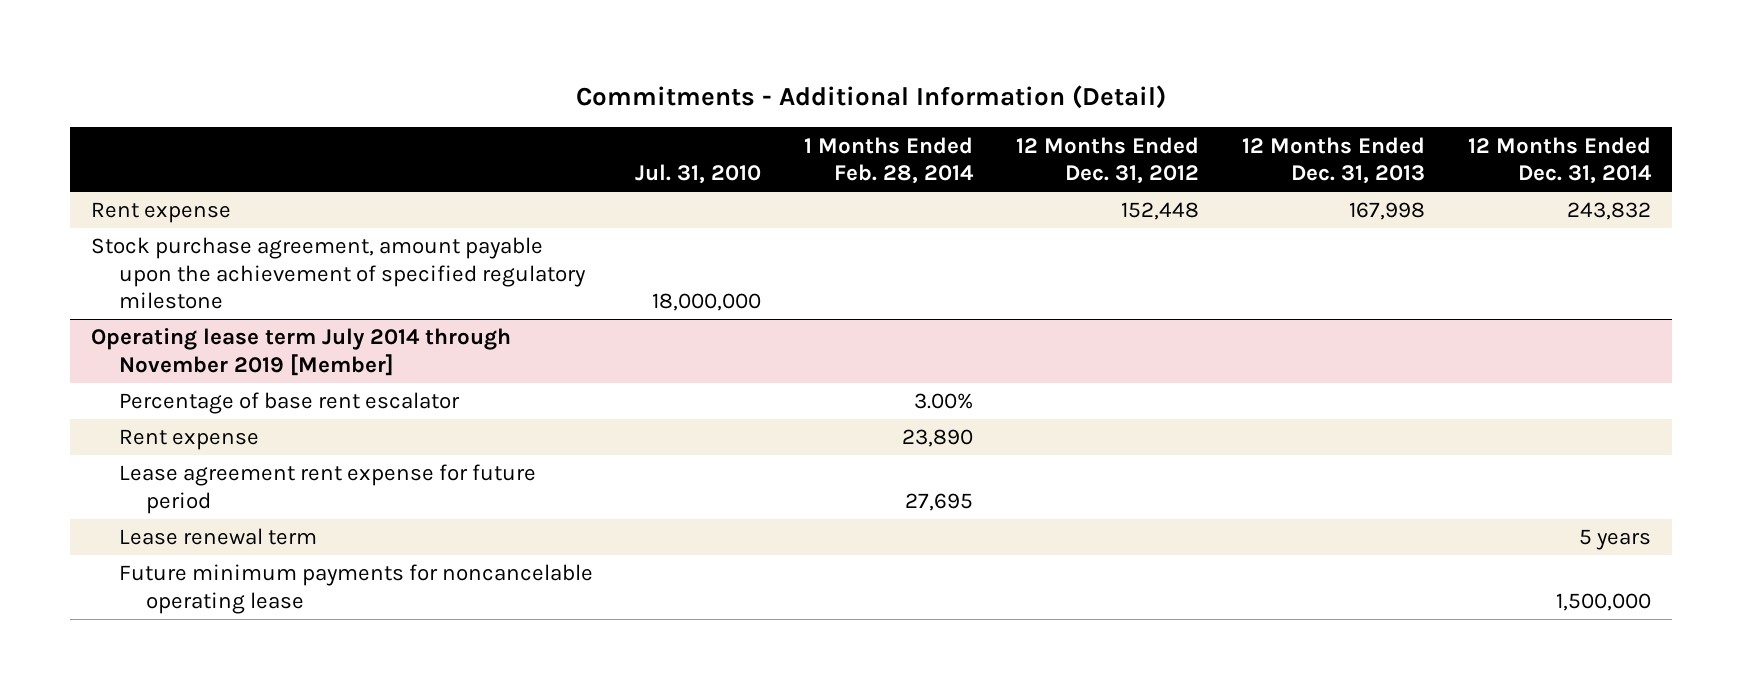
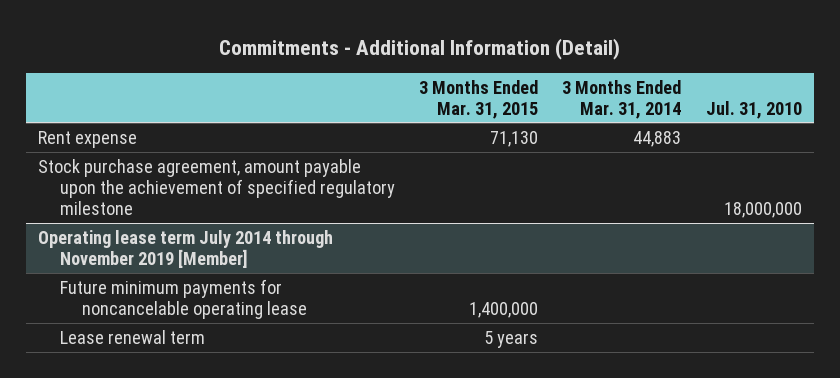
[804,136,975,185] 1 Months Ended Feb. 28, 2014 -> none
[1016,136,1200,185] 12 Months Ended Dec. 31, 2012 -> none
[1241,136,1425,185] 12 Months Ended Dec. 31, 2013 -> none
[1467,136,1652,185] 12 Months Ended Dec. 31, 2014 -> none
none -> [419,79,539,119] 3 Months Ended Mar. 31, 2015
none -> [562,79,682,119] 3 Months Ended Mar. 31, 2014
[118,392,460,415] Percentage of base rent escalator -> none
[118,429,259,451] Rent expense -> none
[118,464,536,514] Lease agreement rent expense for future period -> none
[118,528,317,546] Lease renewal term -> [60,329,206,344] Lease renewal term

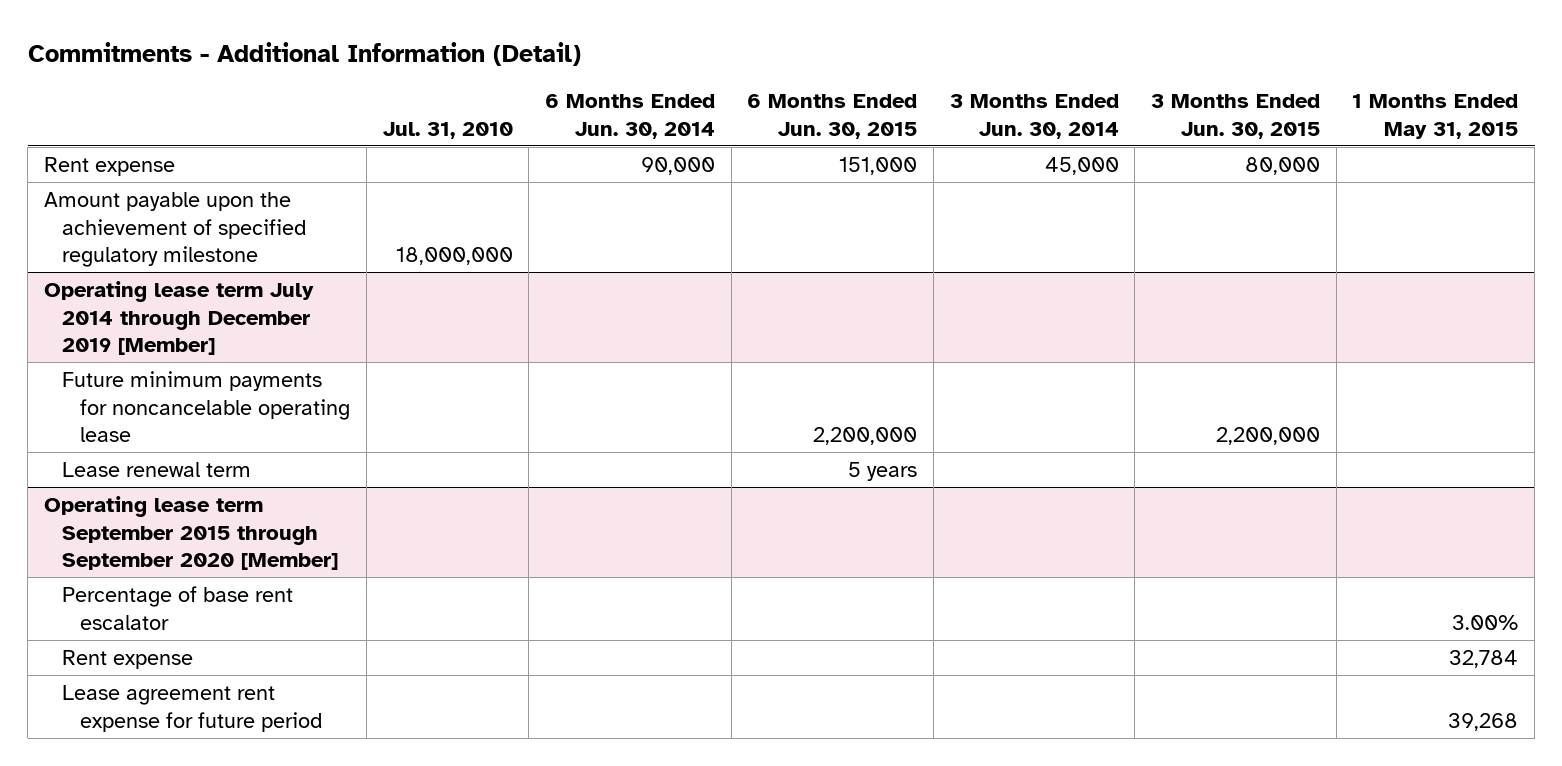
[419,79,539,119] 3 Months Ended Mar. 31, 2015 -> none
[562,79,682,119] 3 Months Ended Mar. 31, 2014 -> none
none -> [544,94,715,139] 6 Months Ended Jun. 30, 2014
none -> [747,94,918,139] 6 Months Ended Jun. 30, 2015
none -> [949,94,1119,139] 3 Months Ended Jun. 30, 2014
none -> [1151,94,1321,139] 3 Months Ended Jun. 30, 2015
none -> [1352,94,1519,139] 1 Months Ended May 31, 2015
[60,278,307,319] Future minimum payments for noncancelable operating lease -> none
[60,329,206,344] Lease renewal term -> none
[38,158,396,215] Stock purchase agreement, amount payable upon the achievement of specified regulatory milestone -> [43,191,307,268] Amount payable upon the achievement of specified regulatory milestone
none -> [43,280,314,356] Operating lease term July 2014 through December 2019 [Member]
none -> [62,370,351,443] Future minimum payments for noncancelable operating lease
none -> [62,461,252,477] Lease renewal term
[38,229,334,268] Operating lease term July 2014 through November 2019 [Member] -> [43,495,339,571] Operating lease term September 2015 through September 2020 [Member]
none -> [62,585,294,630] Percentage of base rent escalator
none -> [62,649,194,669] Rent expense
none -> [62,684,323,732] Lease agreement rent expense for future period

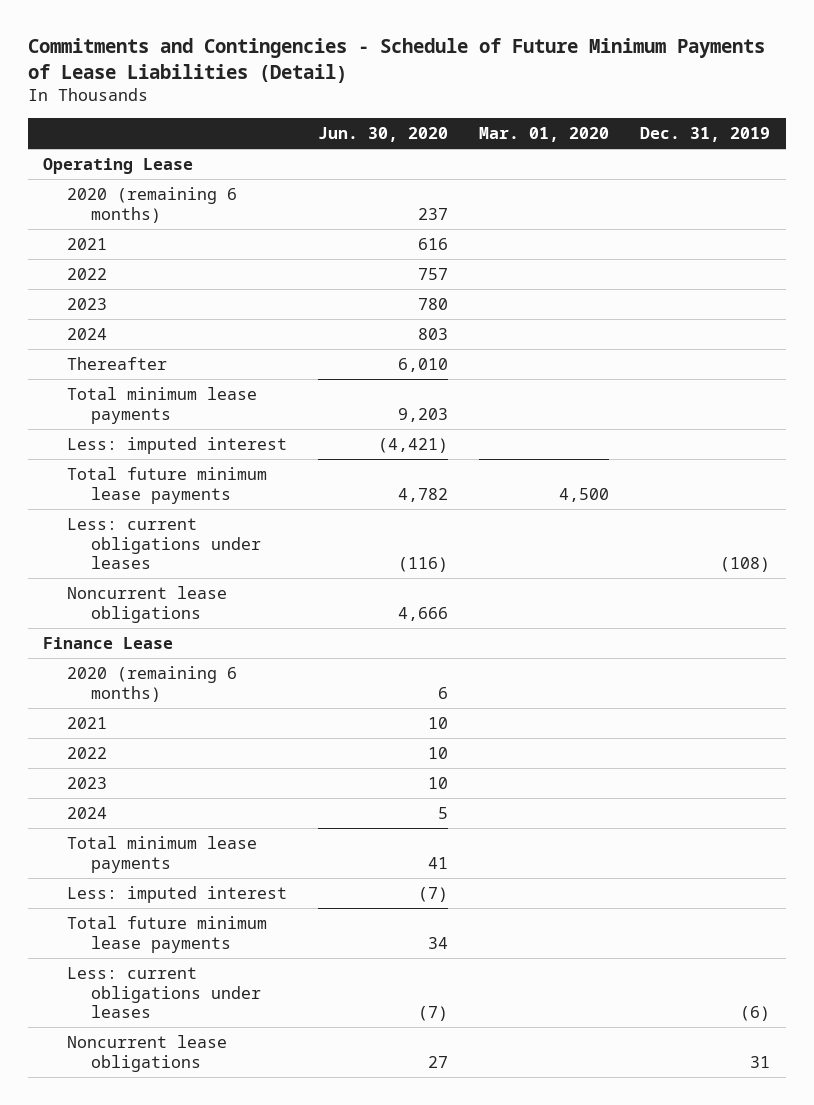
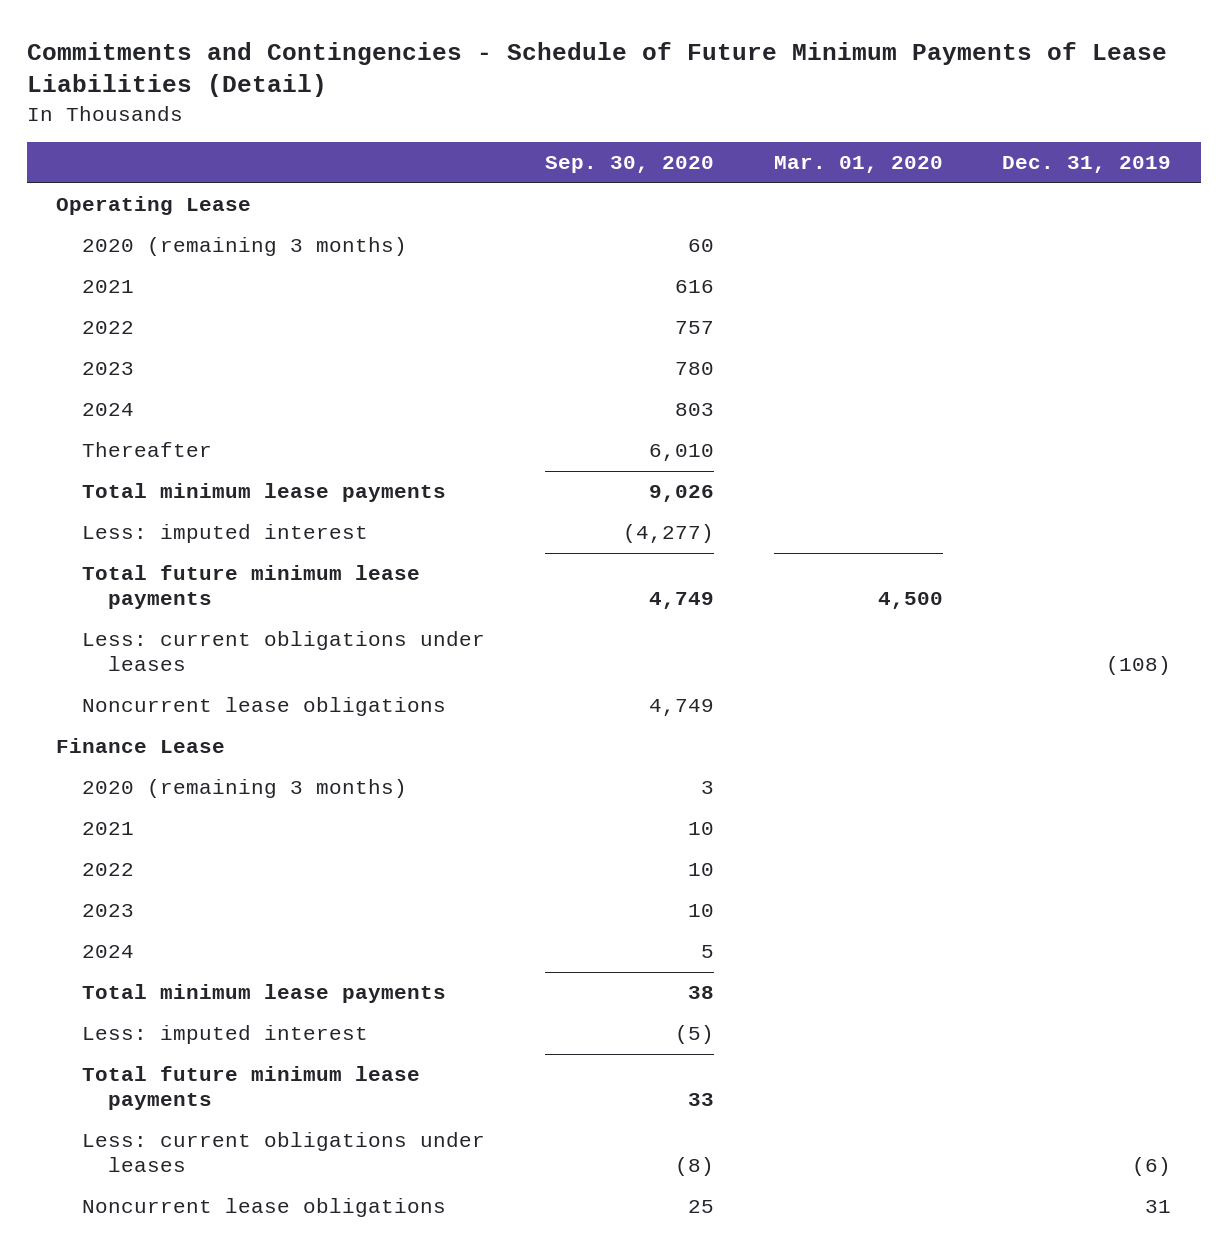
[318,126,449,142] Jun. 30, 2020 -> none
none -> [545,156,715,174] Sep. 30, 2020
[67,186,238,223] 2020 (remaining 6 months) -> [82,237,408,257] 2020 (remaining 3 months)
[67,665,238,702] 2020 (remaining 6 months) -> [82,779,408,799] 2020 (remaining 3 months)

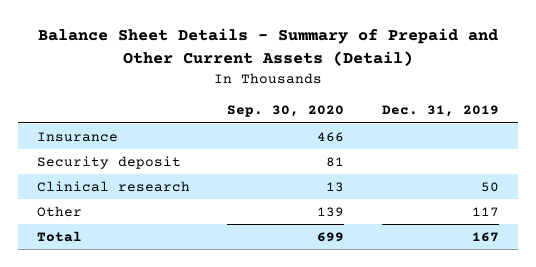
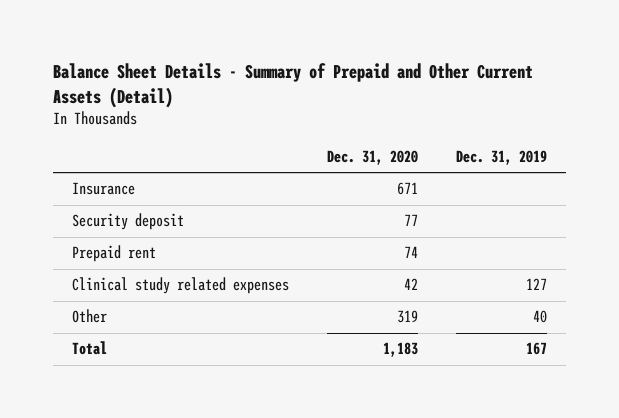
[227,105,345,118] Sep. 30, 2020 -> none
none -> [326,149,418,165] Dec. 31, 2020
none -> [71,245,156,263] Prepaid rent
[36,180,190,192] Clinical research -> [71,277,289,295] Clinical study related expenses
[481,181,500,192] 50 -> [525,278,547,291] 127
[472,206,500,217] 117 -> [532,310,547,324] 40

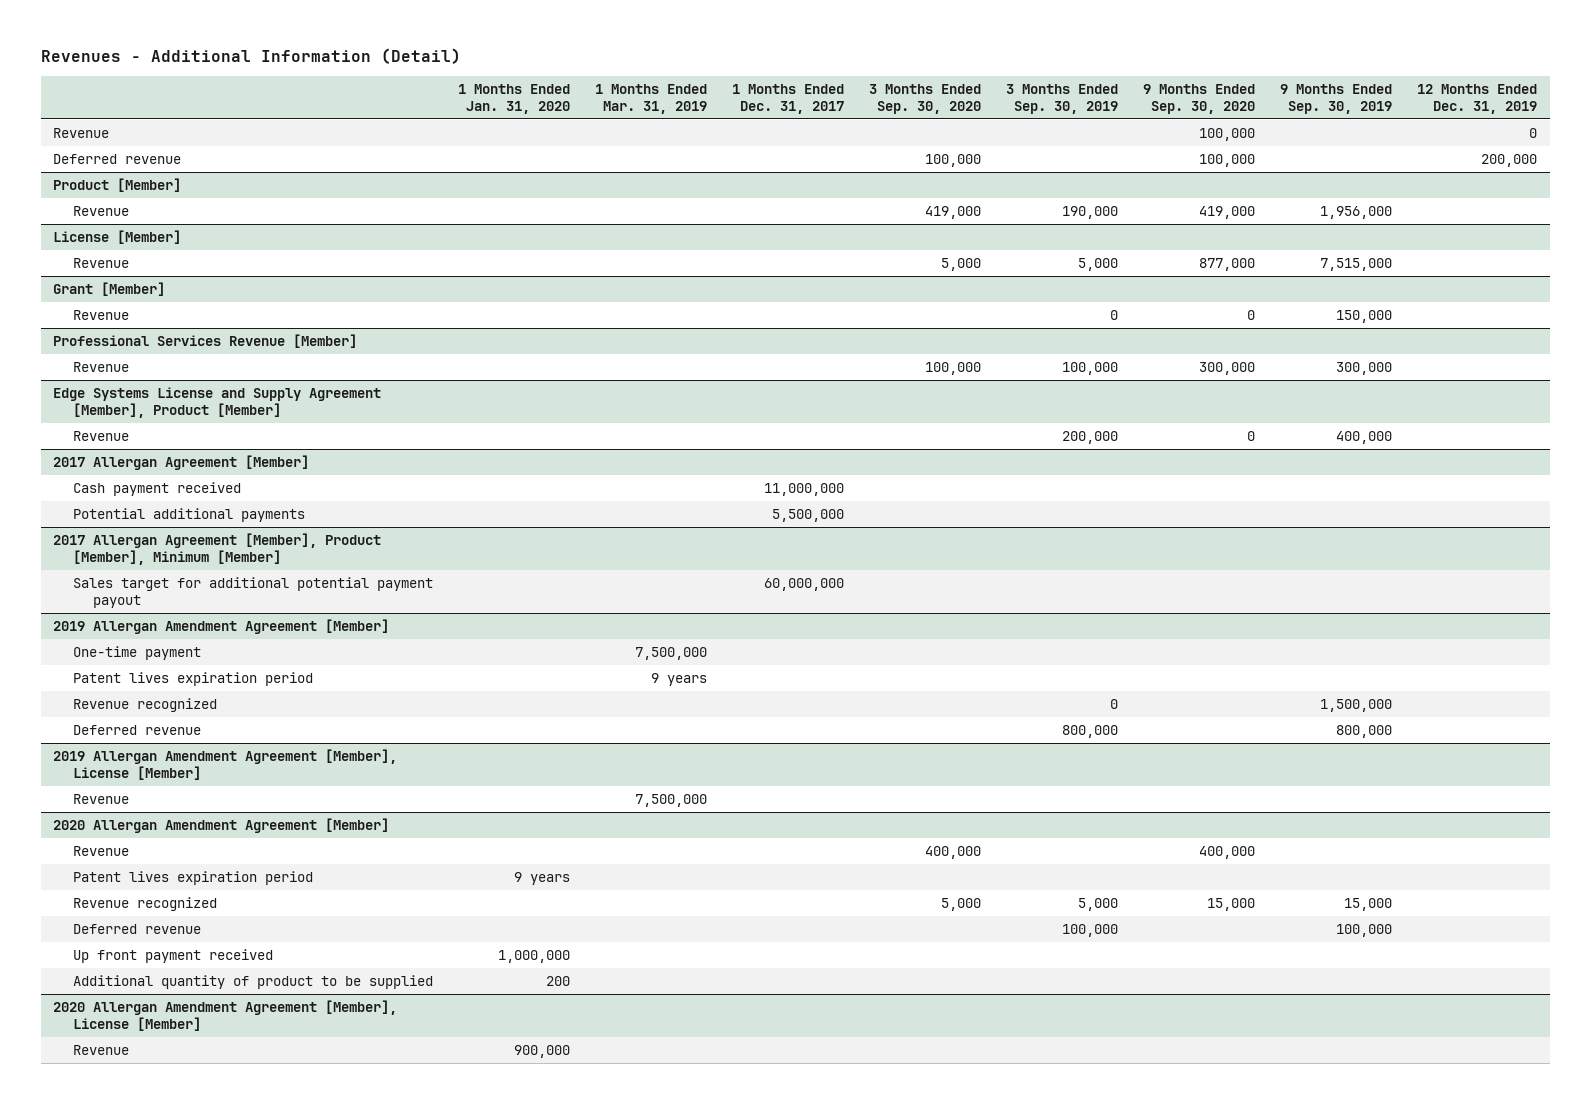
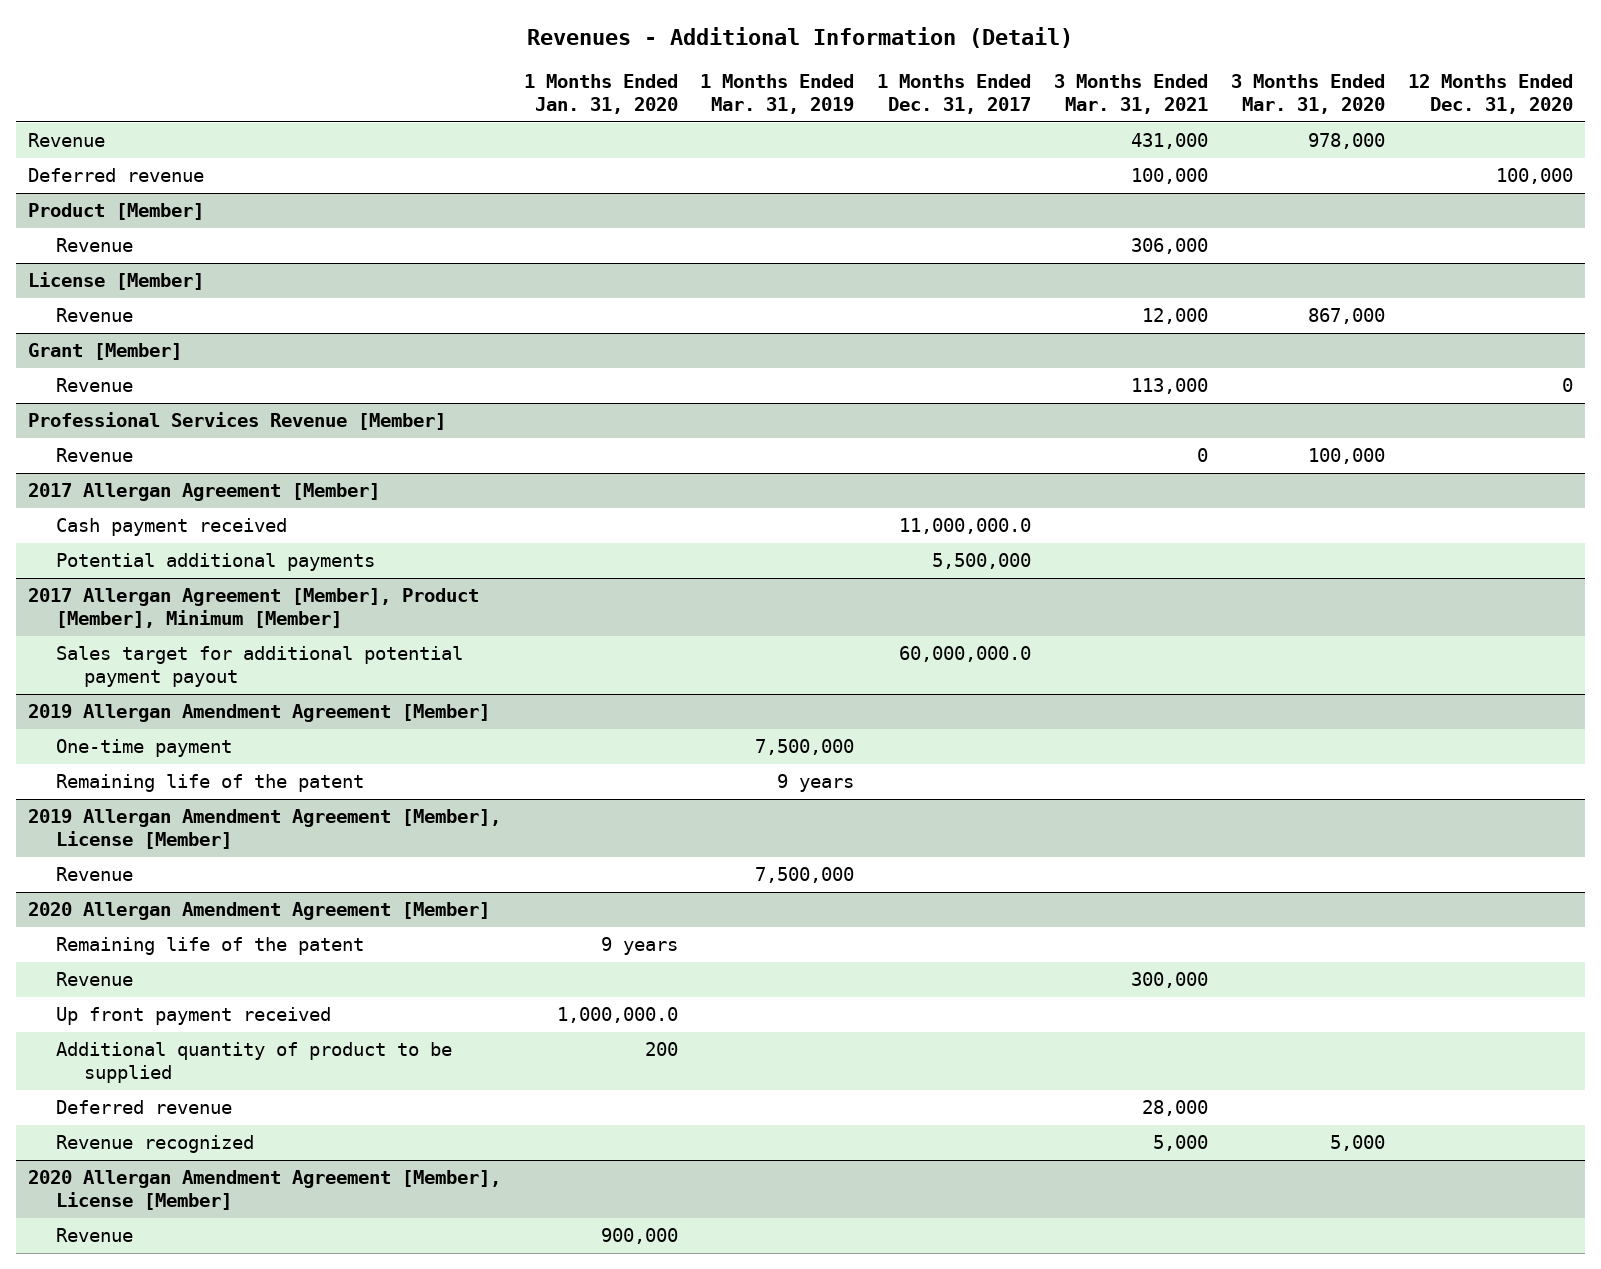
[869,83,982,114] 3 Months Ended Sep. 30, 2020 -> none
[1006,83,1119,114] 3 Months Ended Sep. 30, 2019 -> none
[1143,83,1256,114] 9 Months Ended Sep. 30, 2020 -> none
[1280,83,1393,114] 9 Months Ended Sep. 30, 2019 -> none
[1417,83,1538,114] 12 Months Ended Dec. 31, 2019 -> none
none -> [1054,73,1209,114] 3 Months Ended Mar. 31, 2021
none -> [1231,73,1386,114] 3 Months Ended Mar. 31, 2020
none -> [1408,73,1574,114] 12 Months Ended Dec. 31, 2020
[53,387,382,419] Edge Systems License and Supply Agreement [Member], Product [Member] -> none
[73,431,130,442] Revenue -> none
[764,483,845,497] 11,000,000 -> [899,518,1032,535] 11,000,000.0
[764,578,845,592] 60,000,000 -> [899,646,1032,663] 60,000,000.0
[73,672,314,687] Patent lives expiration period -> none
[73,698,218,713] Revenue recognized -> none
[73,725,202,736] Deferred revenue -> none
none -> [55,774,364,793] Remaining life of the patent
none -> [55,937,364,956] Remaining life of the patent
[73,871,314,886] Patent lives expiration period -> none
[498,950,571,964] 1,000,000 -> [556,1007,678,1024] 1,000,000.0
[73,924,202,935] Deferred revenue -> [55,1100,232,1115] Deferred revenue
[73,897,218,912] Revenue recognized -> [55,1135,254,1154] Revenue recognized

